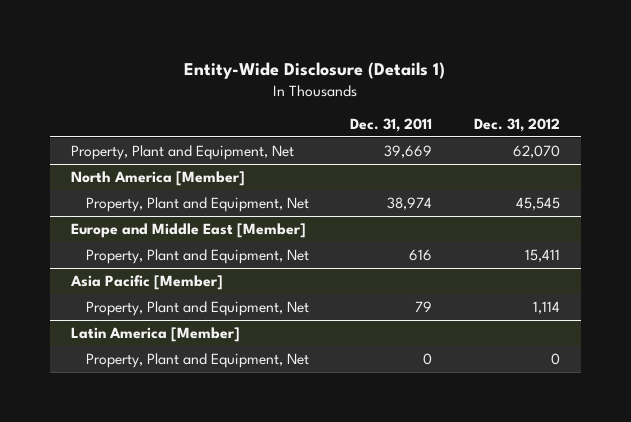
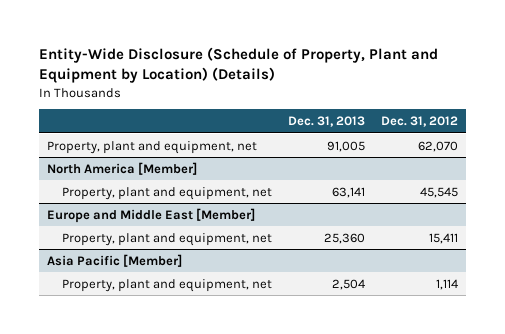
[184,61,446,79] Entity-Wide Disclosure (Details 1) -> [39,47,439,84] Entity-Wide Disclosure (Schedule of Property, Plant and Equipment by Location) (Details)
[350,118,433,133] Dec. 31, 2011 -> none
none -> [287,116,365,128] Dec. 31, 2013
[71,145,295,161] Property, Plant and Equipment, Net -> [47,140,258,154] Property, plant and equipment, net
[85,197,309,213] Property, Plant and Equipment, Net -> [62,186,273,200] Property, plant and equipment, net
[85,249,309,265] Property, Plant and Equipment, Net -> [62,232,273,246] Property, plant and equipment, net
[71,327,241,343] Latin America [Member] -> none
[85,353,309,369] Property, Plant and Equipment, Net -> none
[85,301,309,317] Property, Plant and Equipment, Net -> [62,278,273,292] Property, plant and equipment, net

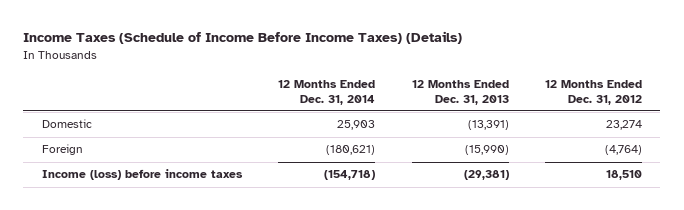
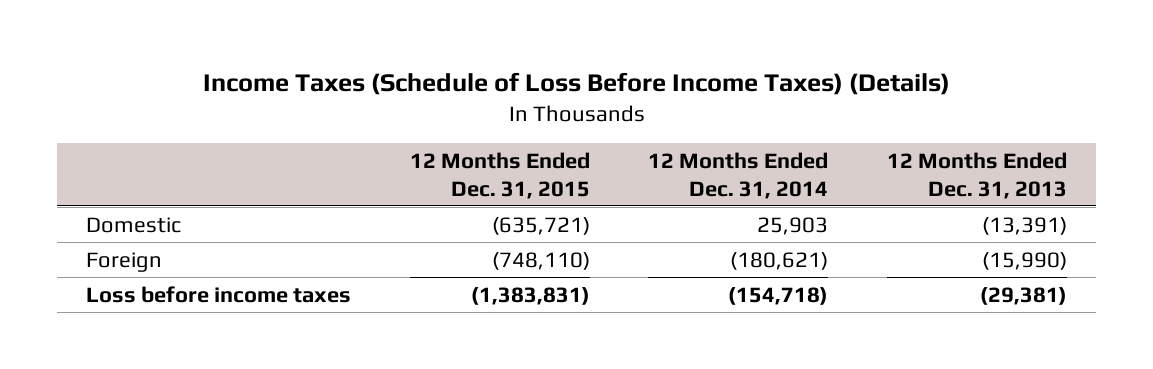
[23,31,463,45] Income Taxes (Schedule of Income Before Income Taxes) (Details) -> [202,72,950,96] Income Taxes (Schedule of Loss Before Income Taxes) (Details)
[545,79,643,105] 12 Months Ended Dec. 31, 2012 -> none
none -> [409,151,590,199] 12 Months Ended Dec. 31, 2015
[41,169,243,181] Income (loss) before income taxes -> [86,285,352,303] Loss before income taxes

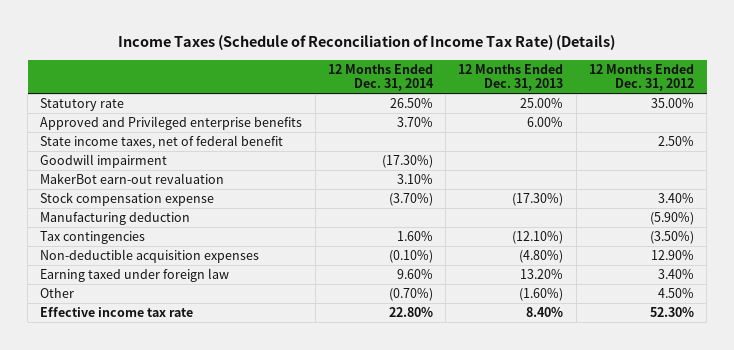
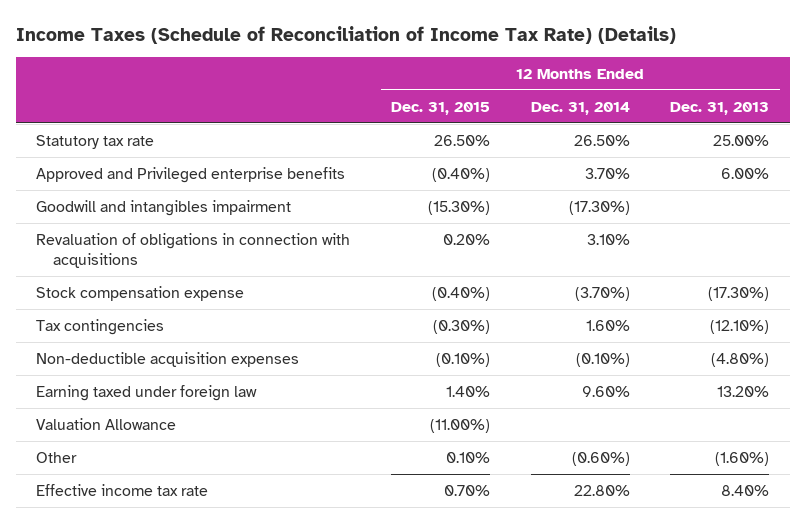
[588,63,694,92] 12 Months Ended Dec. 31, 2012 -> none
none -> [391,101,491,115] Dec. 31, 2015
[40,98,125,112] Statutory rate -> [36,134,155,149] Statutory tax rate
[40,135,284,150] State income taxes, net of federal benefit -> none
[40,154,168,169] Goodwill impairment -> [36,199,292,216] Goodwill and intangibles impairment
[40,173,225,185] MakerBot earn-out revaluation -> [36,232,351,269] Revaluation of obligations in connection with acquisitions
[40,212,191,226] Manufacturing deduction -> none
none -> [36,417,177,430] Valuation Allowance
[388,288,433,302] (0.70%) -> [571,451,630,466] (0.60%)

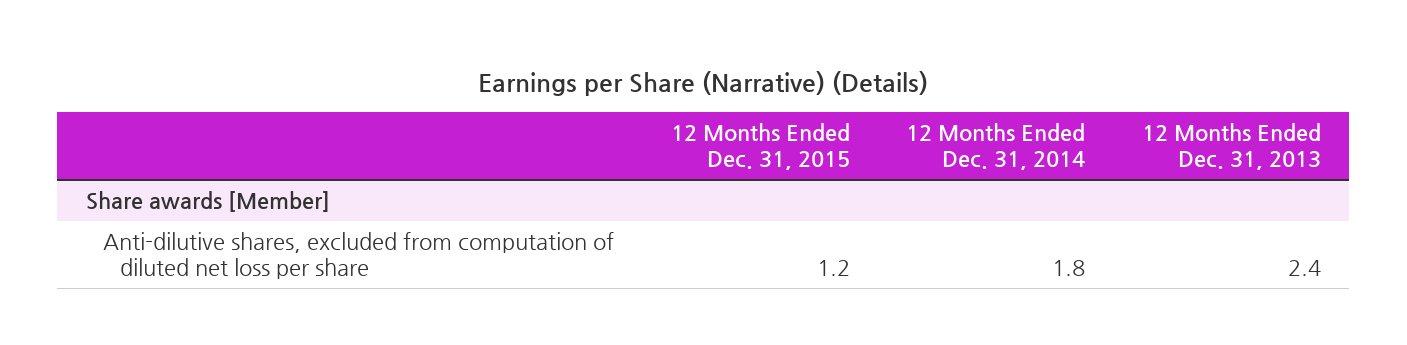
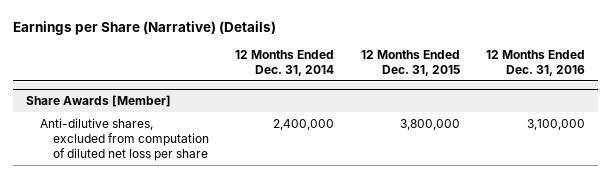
[1141,122,1321,171] 12 Months Ended Dec. 31, 2013 -> none
none -> [486,49,586,76] 12 Months Ended Dec. 31, 2016
[85,191,330,213] Share awards [Member] -> [26,95,172,108] Share Awards [Member]
[816,260,850,277] 1.2 -> [399,118,460,130] 3,800,000
[1052,260,1086,277] 1.8 -> [273,118,335,130] 2,400,000

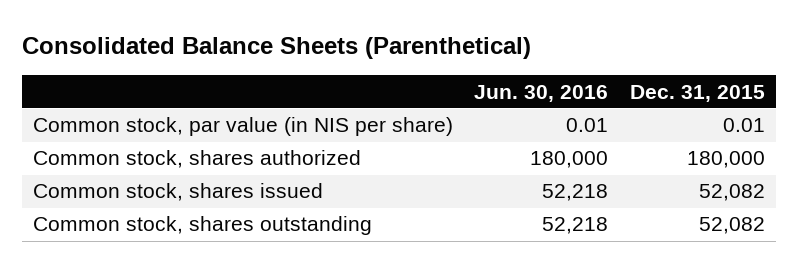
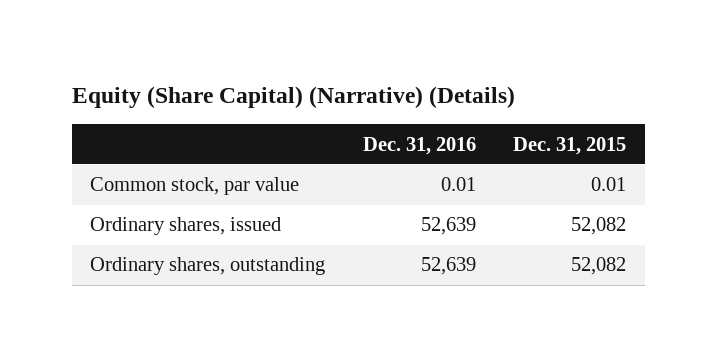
[21,37,531,60] Consolidated Balance Sheets (Parenthetical) -> [71,86,515,109] Equity (Share Capital) (Narrative) (Details)
[474,84,609,102] Jun. 30, 2016 -> none
none -> [362,136,476,155] Dec. 31, 2016
[32,150,361,169] Common stock, shares authorized -> none
[32,117,453,137] Common stock, par value (in NIS per share) -> [90,177,300,196] Common stock, par value
[32,183,323,202] Common stock, shares issued -> [90,217,282,236] Ordinary shares, issued
[32,216,372,236] Common stock, shares outstanding -> [90,257,326,276] Ordinary shares, outstanding

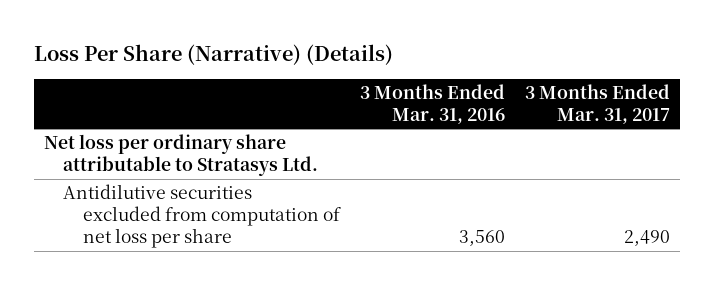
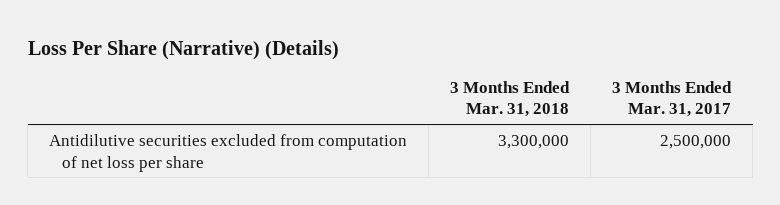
[359,84,505,125] 3 Months Ended Mar. 31, 2016 -> none
none -> [450,80,571,118] 3 Months Ended Mar. 31, 2018
[44,134,319,177] Net loss per ordinary share attributable to Stratasys Ltd. -> none
[623,230,670,247] 2,490 -> [660,134,732,149] 2,500,000

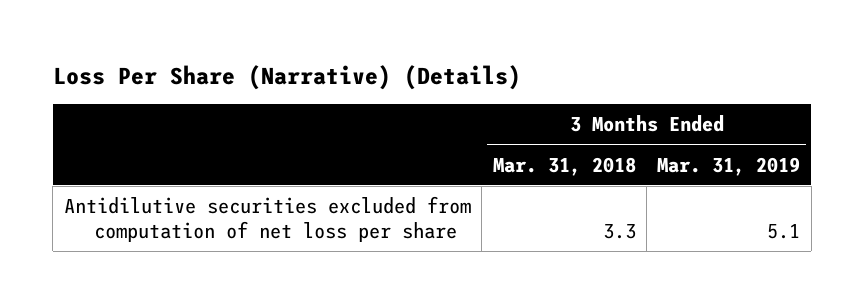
[612,80,733,118] 3 Months Ended Mar. 31, 2017 -> none
none -> [657,156,801,176] Mar. 31, 2019
[498,134,570,149] 3,300,000 -> [602,224,636,240] 3.3

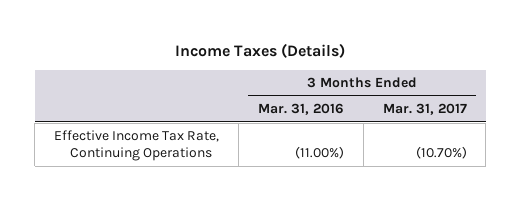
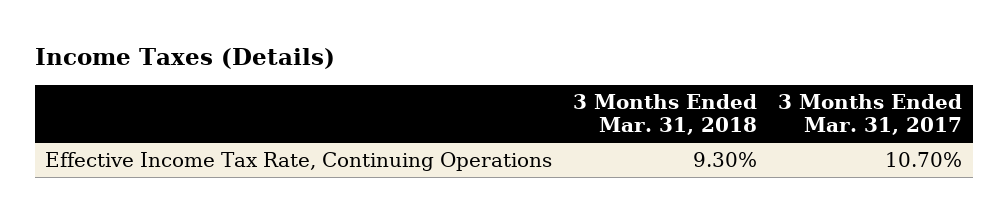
[257,103,344,116] Mar. 31, 2016 -> none
none -> [573,93,758,136] 3 Months Ended Mar. 31, 2018
[415,146,467,160] (10.70%) -> [885,152,963,168] 10.70%

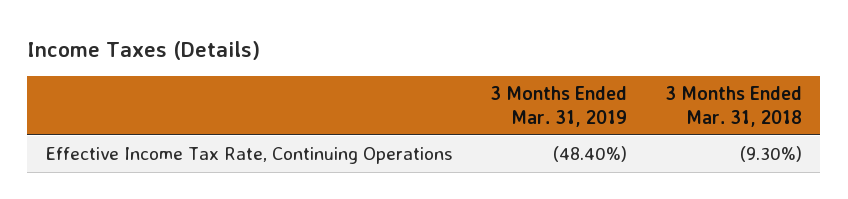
[778,93,963,136] 3 Months Ended Mar. 31, 2017 -> none
none -> [490,86,628,127] 3 Months Ended Mar. 31, 2019
[693,152,758,168] 9.30% -> [739,146,802,163] (9.30%)

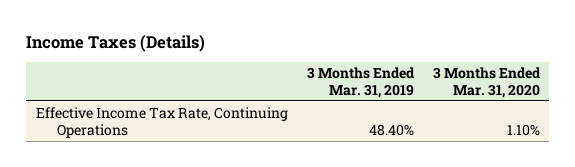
[664,86,802,127] 3 Months Ended Mar. 31, 2018 -> none
none -> [432,66,541,99] 3 Months Ended Mar. 31, 2020
[553,146,628,163] (48.40%) -> [368,124,414,137] 48.40%

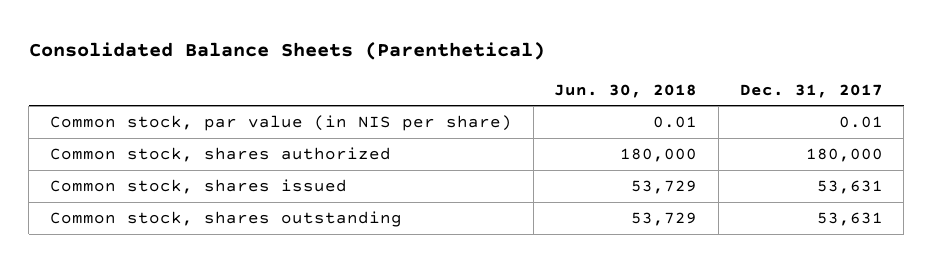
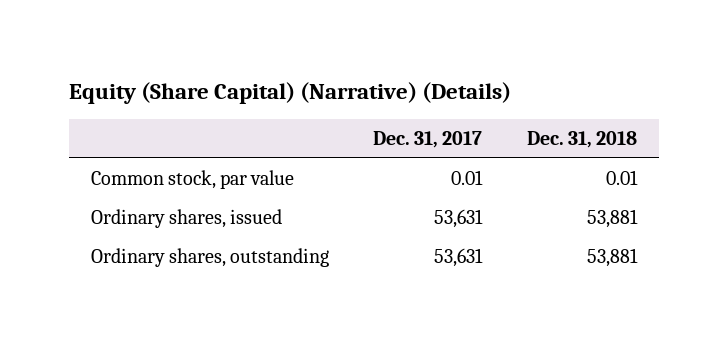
[28,42,545,61] Consolidated Balance Sheets (Parenthetical) -> [68,82,511,105] Equity (Share Capital) (Narrative) (Details)
[554,83,698,98] Jun. 30, 2018 -> none
none -> [526,131,637,149] Dec. 31, 2018
[49,146,391,162] Common stock, shares authorized -> none
[49,114,512,131] Common stock, par value (in NIS per share) -> [91,169,295,189] Common stock, par value
[49,178,347,194] Common stock, shares issued -> [91,208,283,228] Ordinary shares, issued
[49,210,402,227] Common stock, shares outstanding -> [91,247,330,267] Ordinary shares, outstanding

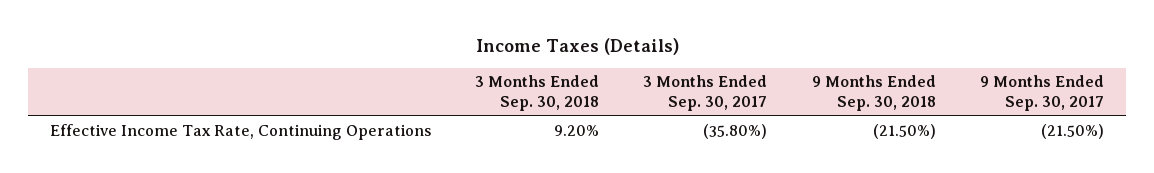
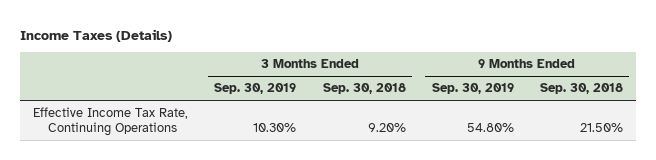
[643,75,768,112] 3 Months Ended Sep. 30, 2017 -> none
[980,75,1105,112] 9 Months Ended Sep. 30, 2017 -> none
none -> [214,83,297,95] Sep. 30, 2019
none -> [431,83,514,95] Sep. 30, 2019
[872,124,936,140] (21.50%) -> [579,123,623,133] 21.50%

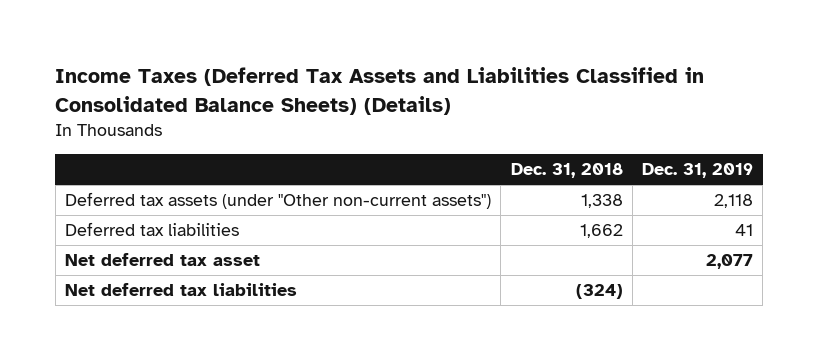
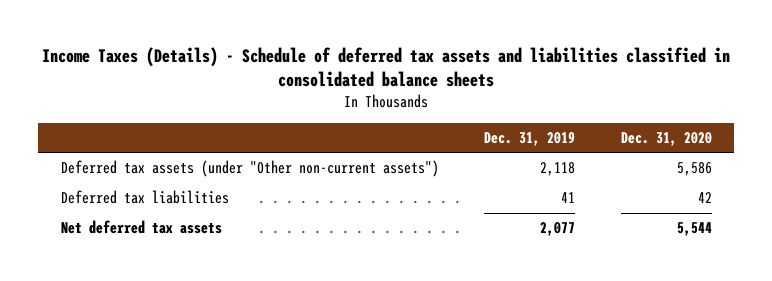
[55,67,705,115] Income Taxes (Deferred Tax Assets and Liabilities Classified in Consolidated Balance Sheets) (Details) -> [42,46,731,88] Income Taxes (Details) - Schedule of deferred tax assets and liabilities classified in consolidated balance sheets
[510,163,623,179] Dec. 31, 2018 -> none
none -> [620,131,712,146] Dec. 31, 2020
[65,283,298,297] Net deferred tax liabilities -> none
[65,253,261,267] Net deferred tax asset -> [60,220,222,235] Net deferred tax assets

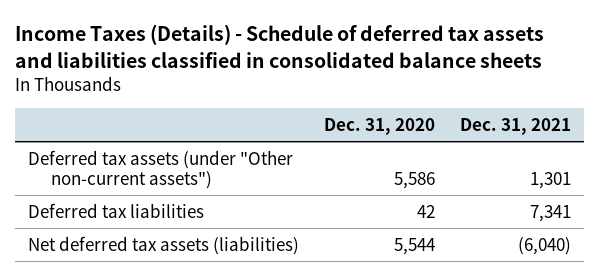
[484,131,576,146] Dec. 31, 2019 -> none
none -> [460,117,572,135] Dec. 31, 2021
[60,220,222,235] Net deferred tax assets -> [27,235,299,255] Net deferred tax assets (liabilities)

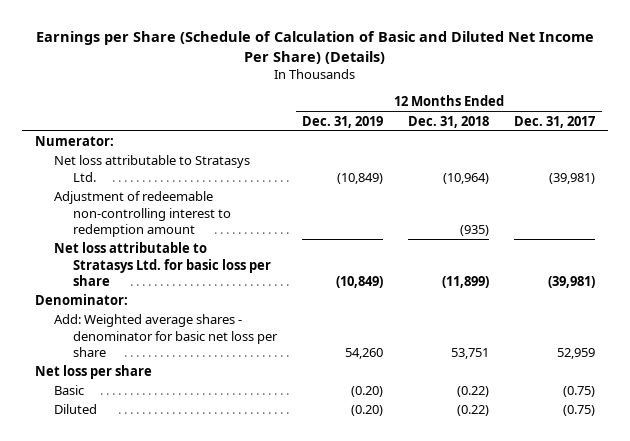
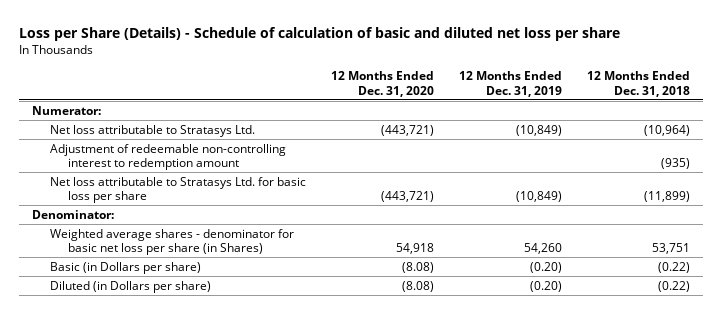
[36,31,595,65] Earnings per Share (Schedule of Calculation of Basic and Diluted Net Income Per Share) (Details) -> [19,26,621,41] Loss per Share (Details) - Schedule of calculation of basic and diluted net loss per share
[514,115,596,128] Dec. 31, 2017 -> none
none -> [330,71,434,97] 12 Months Ended Dec. 31, 2020
[35,365,153,380] Net loss per share -> none
[53,314,278,357] Add: Weighted average shares - denominator for basic net loss per share -> [49,228,294,256] Weighted average shares - denominator for basic net loss per share (in Shares)
[53,385,84,396] Basic -> [49,261,201,274] Basic (in Dollars per share)
[53,404,97,415] Diluted -> [49,280,211,293] Diluted (in Dollars per share)

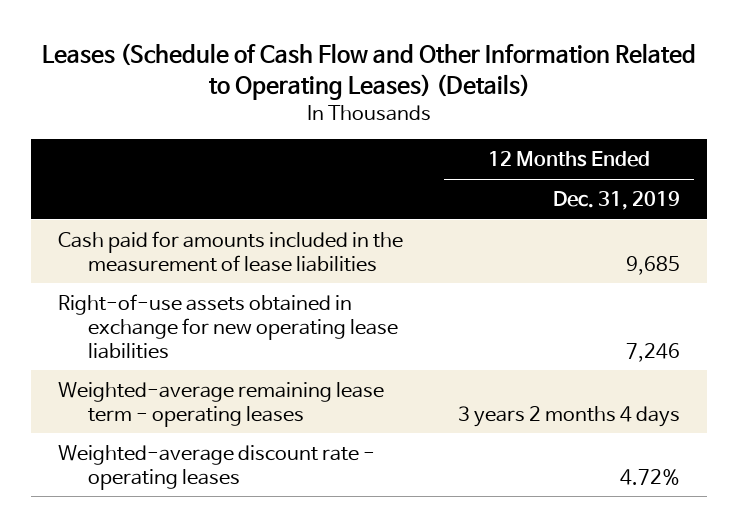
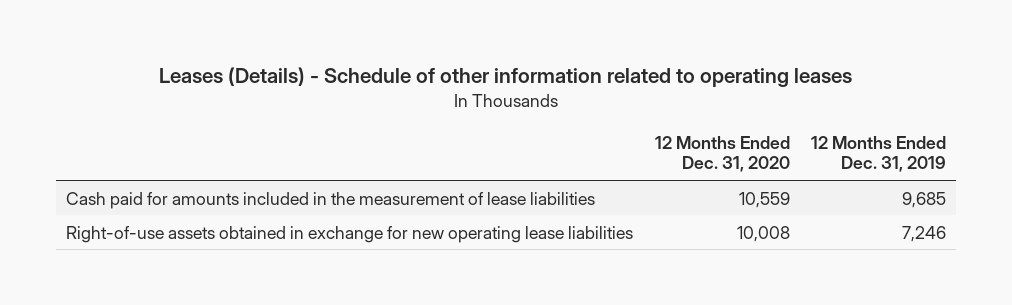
[42,42,697,100] Leases (Schedule of Cash Flow and Other Information Related to Operating Leases) (Details) -> [159,67,853,88] Leases (Details) - Schedule of other information related to operating leases
none -> [654,135,790,173] 12 Months Ended Dec. 31, 2020
[58,381,385,427] Weighted-average remaining lease term - operating leases -> none
[58,444,376,490] Weighted-average discount rate - operating leases -> none

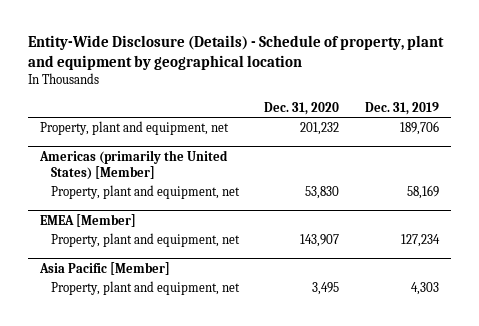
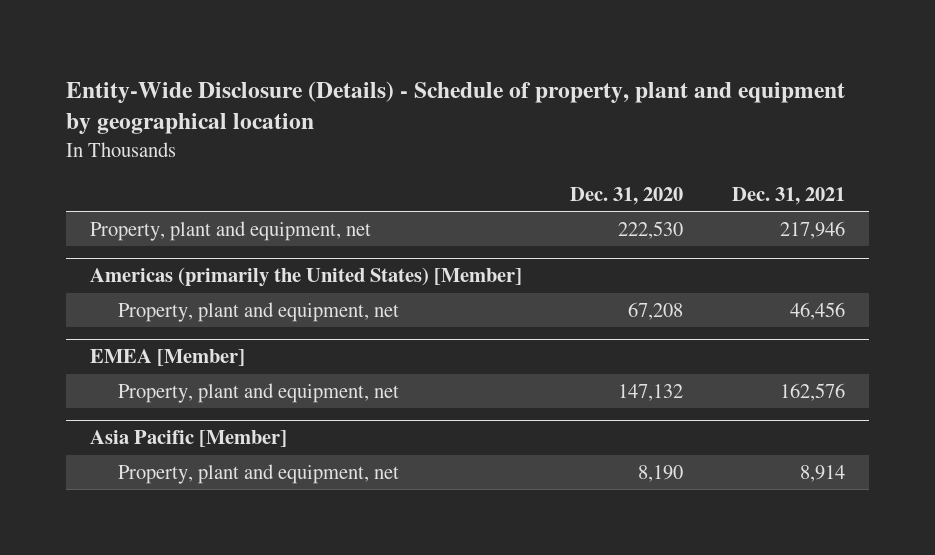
[364,101,439,115] Dec. 31, 2019 -> none
none -> [731,186,845,205] Dec. 31, 2021
[300,122,340,136] 201,232 -> [618,220,684,239] 222,530
[305,186,340,200] 53,830 -> [628,301,684,320] 67,208
[300,234,340,248] 143,907 -> [618,383,684,401] 147,132
[312,282,340,296] 3,495 -> [638,464,684,482] 8,190

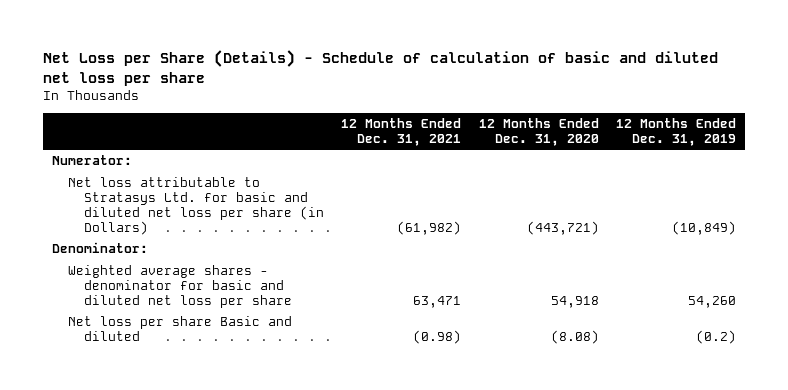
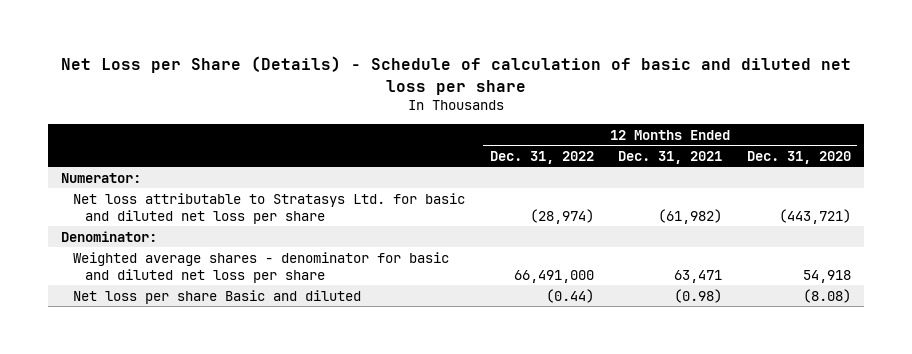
[616,118,737,146] 12 Months Ended Dec. 31, 2019 -> none
none -> [489,150,594,164] Dec. 31, 2022
[67,177,324,235] Net loss attributable to Stratasys Ltd. for basic and diluted net loss per share (in Dollars) -> [72,192,465,224] Net loss attributable to Stratasys Ltd. for basic and diluted net loss per share

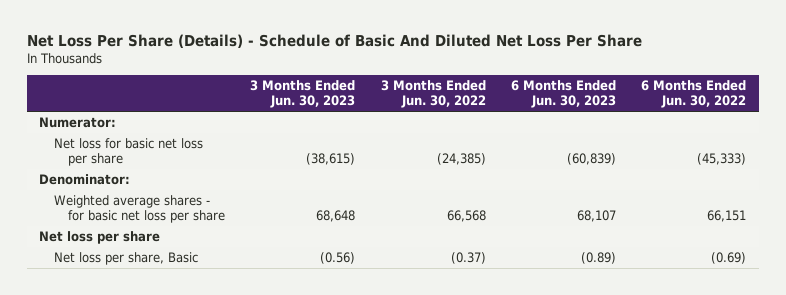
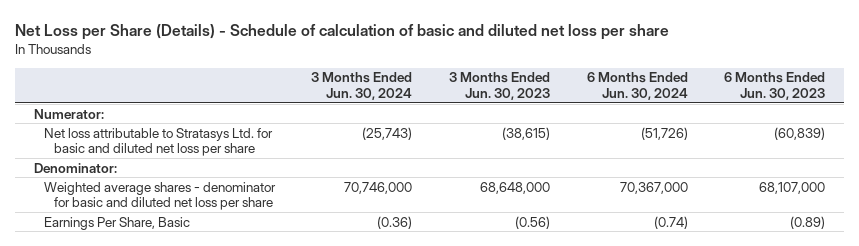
[26,33,642,48] Net Loss Per Share (Details) - Schedule of Basic And Diluted Net Loss Per Share -> [15,24,670,41] Net Loss per Share (Details) - Schedule of calculation of basic and diluted net loss per share
[380,80,486,109] 3 Months Ended Jun. 30, 2022 -> none
[641,80,747,109] 6 Months Ended Jun. 30, 2022 -> none
none -> [311,72,413,101] 3 Months Ended Jun. 30, 2024
none -> [586,72,688,101] 6 Months Ended Jun. 30, 2024
[53,137,203,167] Net loss for basic net loss per share -> [43,127,273,157] Net loss attributable to Stratasys Ltd. for basic and diluted net loss per share
[39,230,161,244] Net loss per share -> none
[53,194,225,224] Weighted average shares - for basic net loss per share -> [43,181,276,211] Weighted average shares - denominator for basic and diluted net loss per share
[316,210,356,223] 68,648 -> [479,181,550,194] 68,648,000
[577,210,617,223] 68,107 -> [759,181,826,194] 68,107,000
[53,251,198,265] Net loss per share, Basic -> [43,216,190,230] Earnings Per Share, Basic

